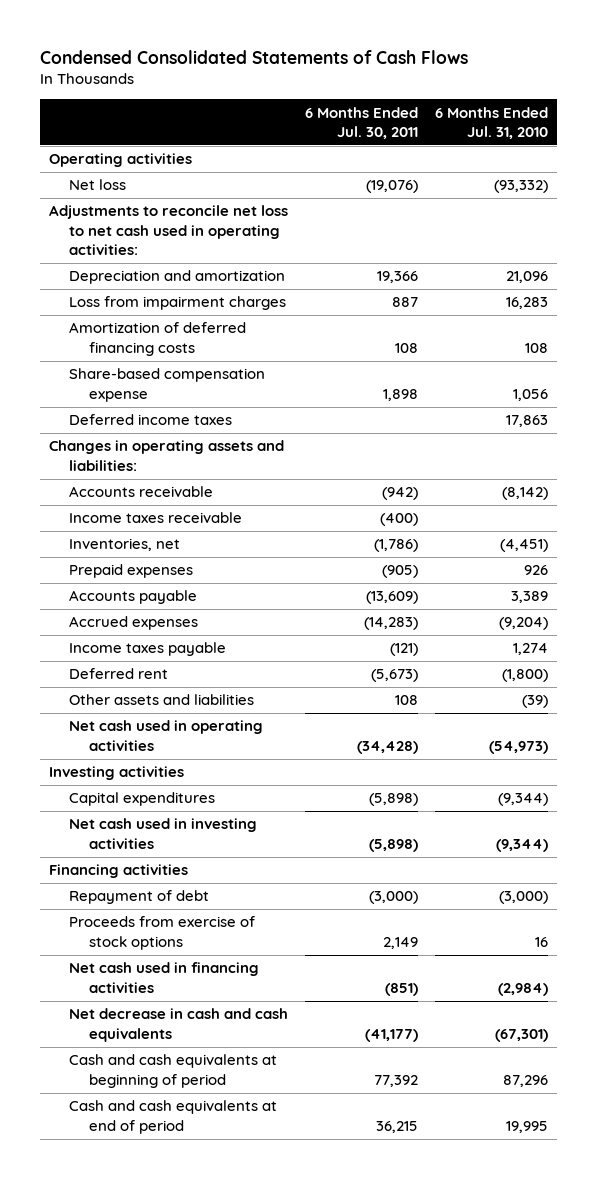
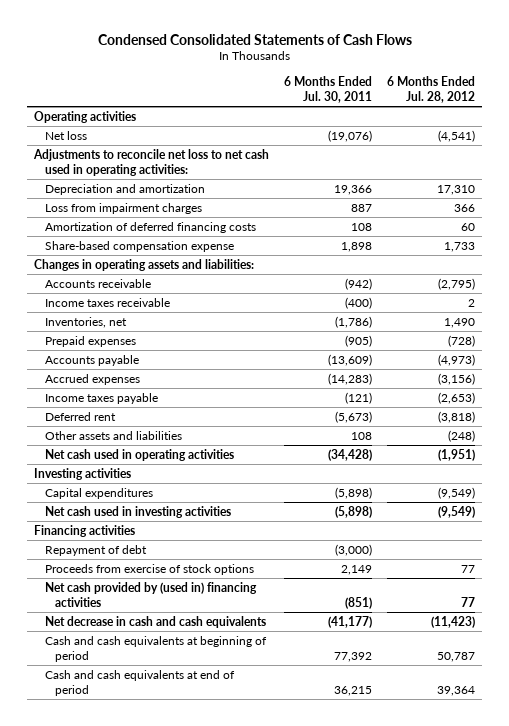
[435,106,549,140] 6 Months Ended Jul. 31, 2010 -> none
none -> [386,75,475,103] 6 Months Ended Jul. 28, 2012
[68,414,232,426] Deferred income taxes -> none
[68,962,259,993] Net cash used in financing activities -> [44,581,257,607] Net cash provided by (used in) financing activities

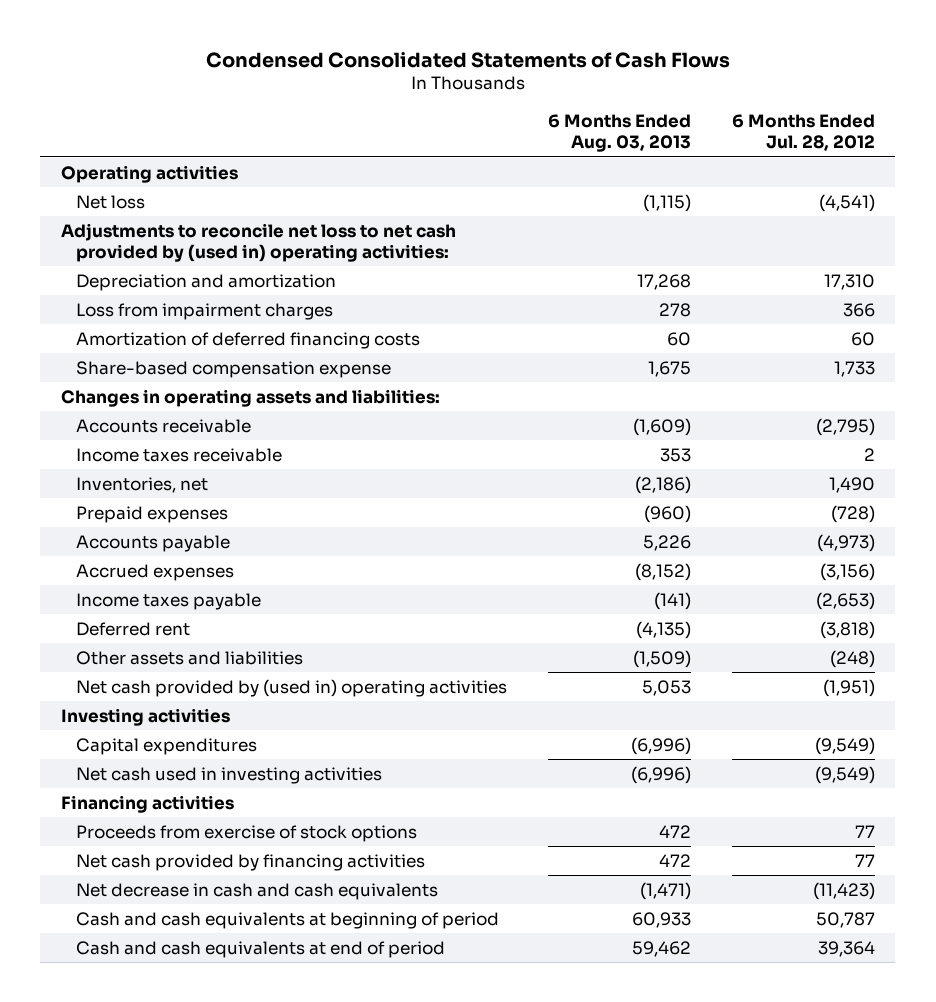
[284,75,373,103] 6 Months Ended Jul. 30, 2011 -> none
none -> [547,114,691,153] 6 Months Ended Aug. 03, 2013
[33,148,270,176] Adjustments to reconcile net loss to net cash used in operating activities: -> [60,222,456,262] Adjustments to reconcile net loss to net cash provided by (used in) operating activities:
[44,448,234,461] Net cash used in operating activities -> [75,678,507,697] Net cash provided by (used in) operating activities
[44,544,147,556] Repayment of debt -> none
[44,581,257,607] Net cash provided by (used in) financing activities -> [75,853,425,871] Net cash provided by financing activities

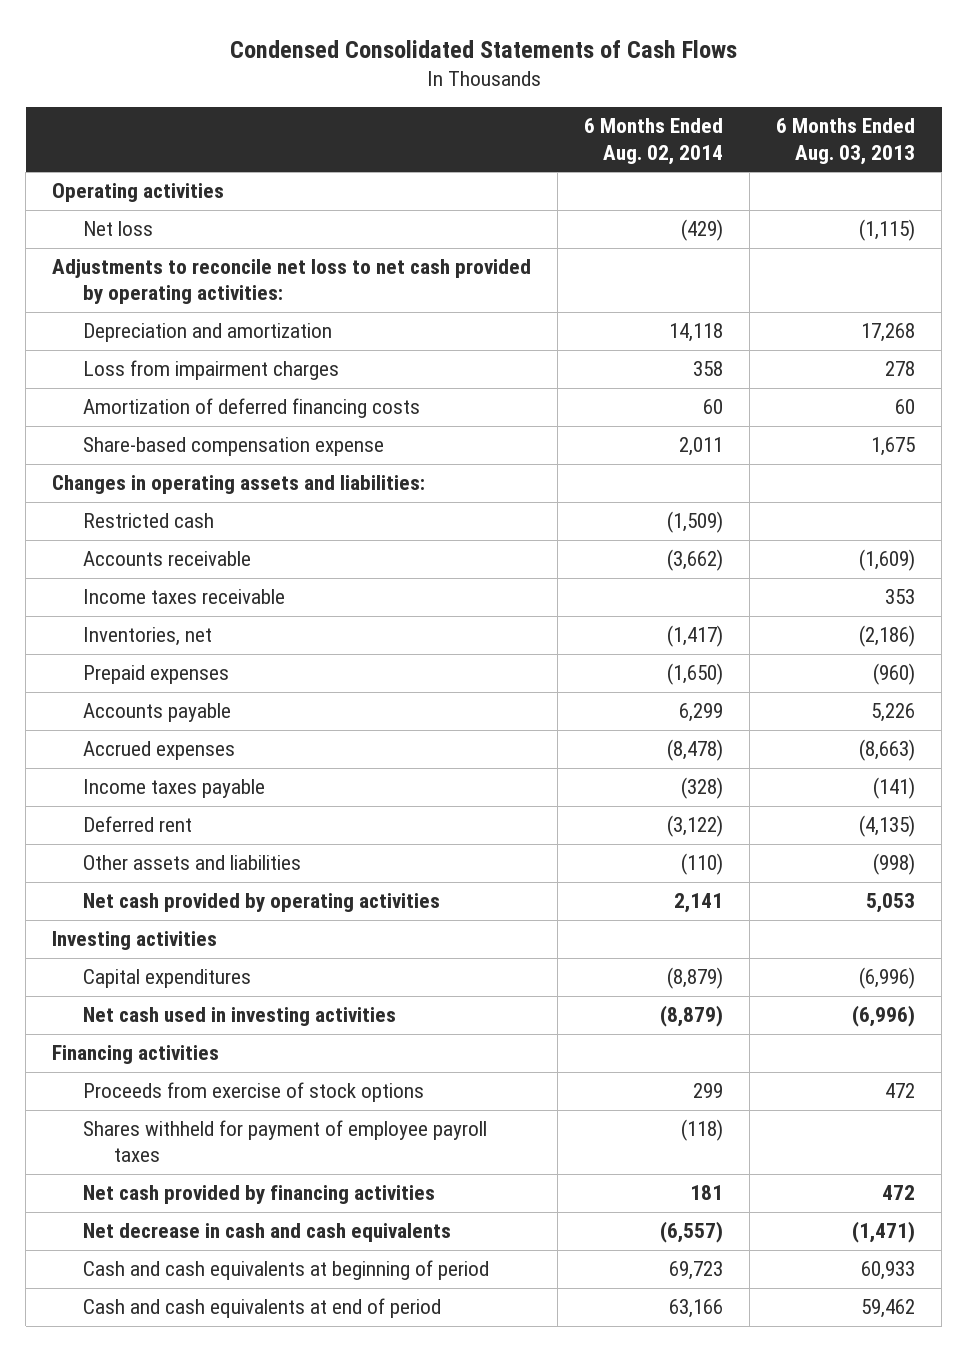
[731,114,875,152] 6 Months Ended Jul. 28, 2012 -> none
none -> [584,118,724,165] 6 Months Ended Aug. 02, 2014
[60,222,456,262] Adjustments to reconcile net loss to net cash provided by (used in) operating activities: -> [52,259,532,305] Adjustments to reconcile net loss to net cash provided by operating activities:
none -> [83,513,215,529] Restricted cash
[634,562,691,581] (8,152) -> [859,739,916,762] (8,663)
[632,649,691,668] (1,509) -> [873,853,916,876] (998)
[75,678,507,697] Net cash provided by (used in) operating activities -> [83,893,441,913] Net cash provided by operating activities
none -> [83,1120,488,1163] Shares withheld for payment of employee payroll taxes

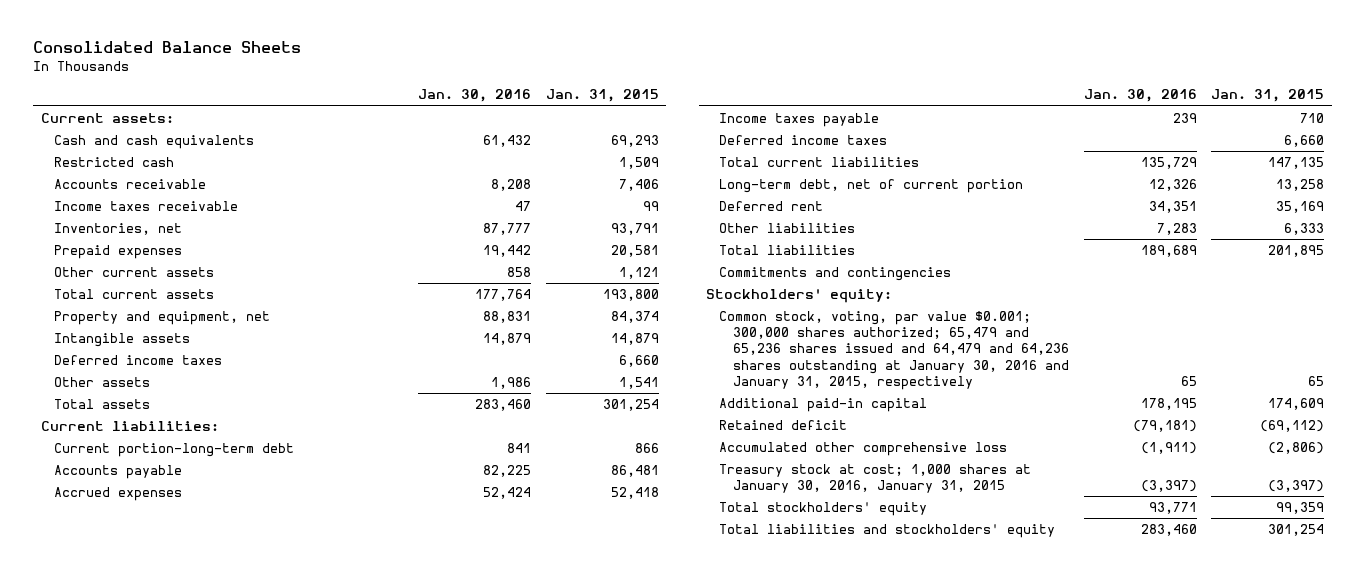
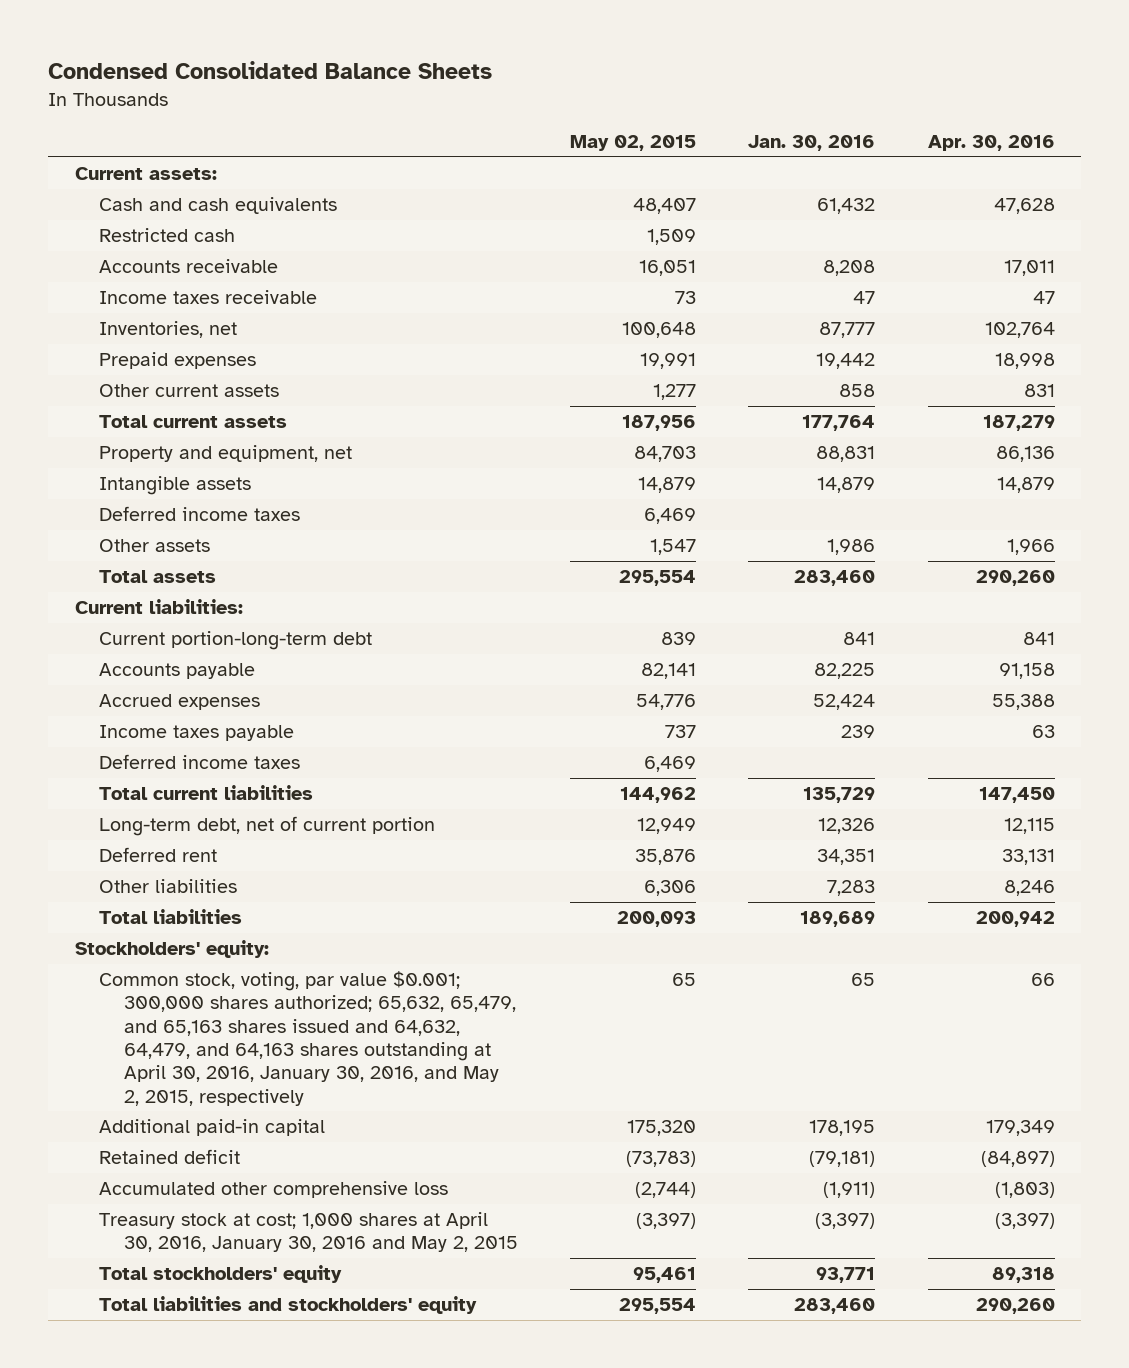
[33,41,302,54] Consolidated Balance Sheets -> [48,61,493,80] Condensed Consolidated Balance Sheets
[546,89,660,103] Jan. 31, 2015 -> none
none -> [570,135,697,152] May 02, 2015
none -> [927,135,1055,152] Apr. 30, 2016
[719,266,952,281] Commitments and contingencies -> none
[719,310,1069,390] Common stock, voting, par value $0.001; 300,000 shares authorized; 65,479 and 65,236 shares issued and 64,479 and 64,236 shares outstanding at January 30, 2016 and January 31, 2015, respectively -> [99,971,516,1106] Common stock, voting, par value $0.001; 300,000 shares authorized; 65,632, 65,479, and 65,163 shares issued and 64,632, 64,479, and 64,163 shares outstanding at April 30, 2016, January 30, 2016, and May 2, 2015, respectively
[719,463,1032,494] Treasury stock at cost; 1,000 shares at January 30, 2016, January 31, 2015 -> [99,1212,518,1253] Treasury stock at cost; 1,000 shares at April 30, 2016, January 30, 2016 and May 2, 2015

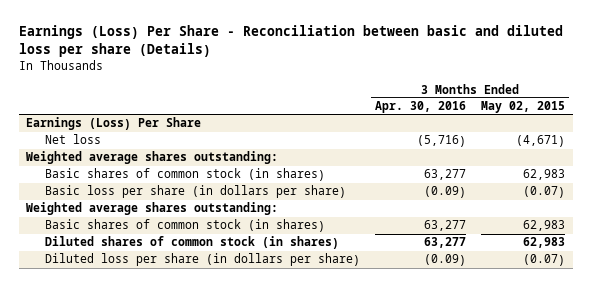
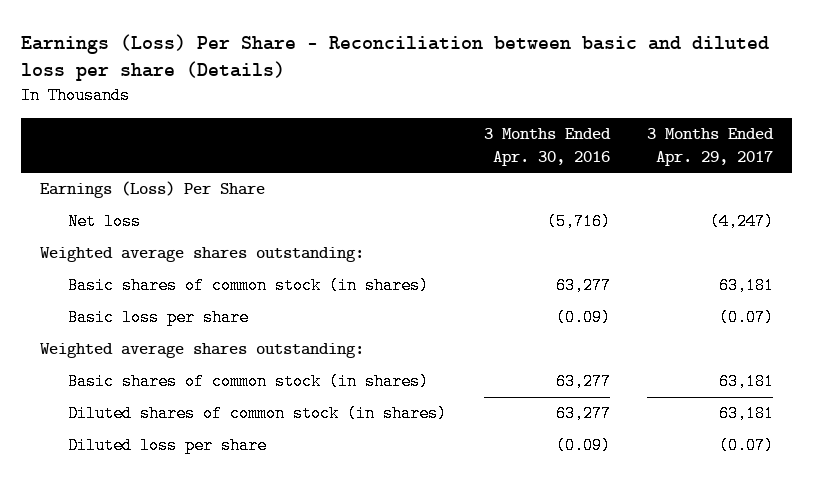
[481,101,566,114] May 02, 2015 -> none
none -> [647,128,775,166] 3 Months Ended Apr. 29, 2017
[44,185,346,199] Basic loss per share (in dollars per share) -> [67,309,249,327] Basic loss per share
[44,253,360,267] Diluted loss per share (in dollars per share) -> [67,437,267,455] Diluted loss per share

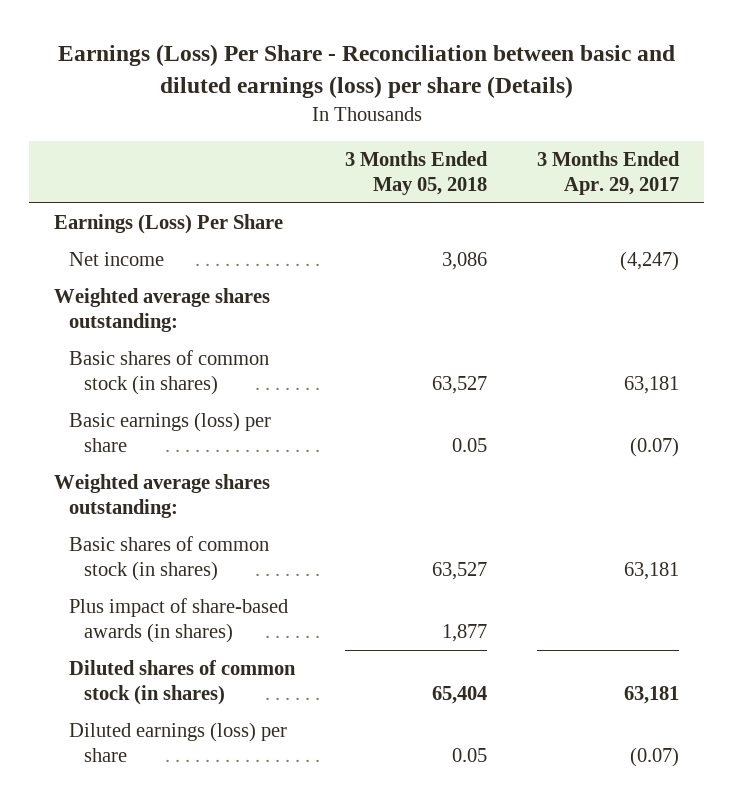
[21,33,770,82] Earnings (Loss) Per Share - Reconciliation between basic and diluted loss per share (Details) -> [57,43,675,98] Earnings (Loss) Per Share - Reconciliation between basic and diluted earnings (loss) per share (Details)
[483,128,611,166] 3 Months Ended Apr. 30, 2016 -> none
none -> [345,151,489,196] 3 Months Ended May 05, 2018
[67,213,141,231] Net loss -> [68,251,164,266] Net income
[67,309,249,327] Basic loss per share -> [68,411,271,452] Basic earnings (loss) per share
none -> [68,597,288,643] Plus impact of share-based awards (in shares)
[67,437,267,455] Diluted loss per share -> [68,721,287,762] Diluted earnings (loss) per share

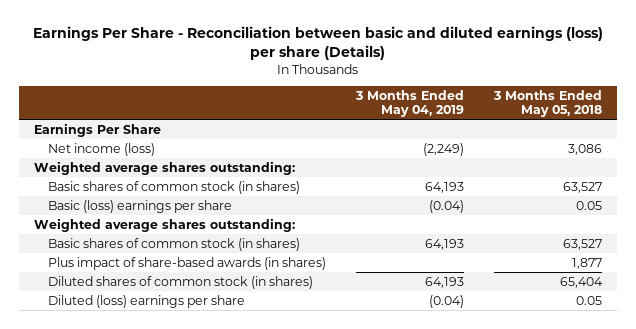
[57,43,675,98] Earnings (Loss) Per Share - Reconciliation between basic and diluted earnings (loss) per share (Details) -> [32,26,603,61] Earnings Per Share - Reconciliation between basic and diluted earnings (loss) per share (Details)
[537,151,681,196] 3 Months Ended Apr. 29, 2017 -> none
none -> [354,89,464,118] 3 Months Ended May 04, 2019
[53,213,283,234] Earnings (Loss) Per Share -> [34,122,162,137] Earnings Per Share
[68,251,164,266] Net income -> [48,142,156,156] Net income (loss)
[68,411,271,452] Basic earnings (loss) per share -> [48,199,233,213] Basic (loss) earnings per share
[68,721,287,762] Diluted earnings (loss) per share -> [48,294,246,308] Diluted (loss) earnings per share

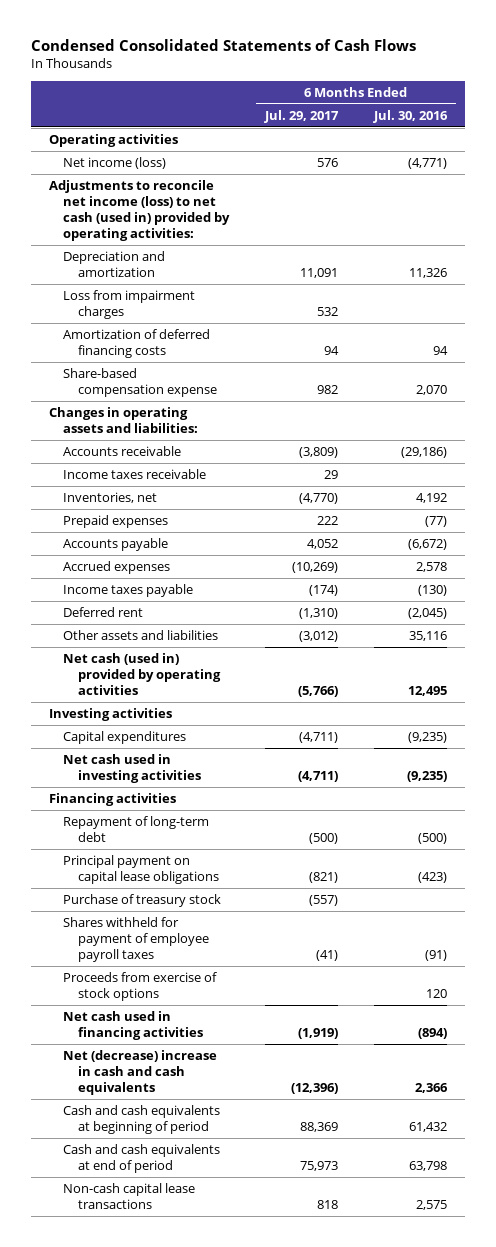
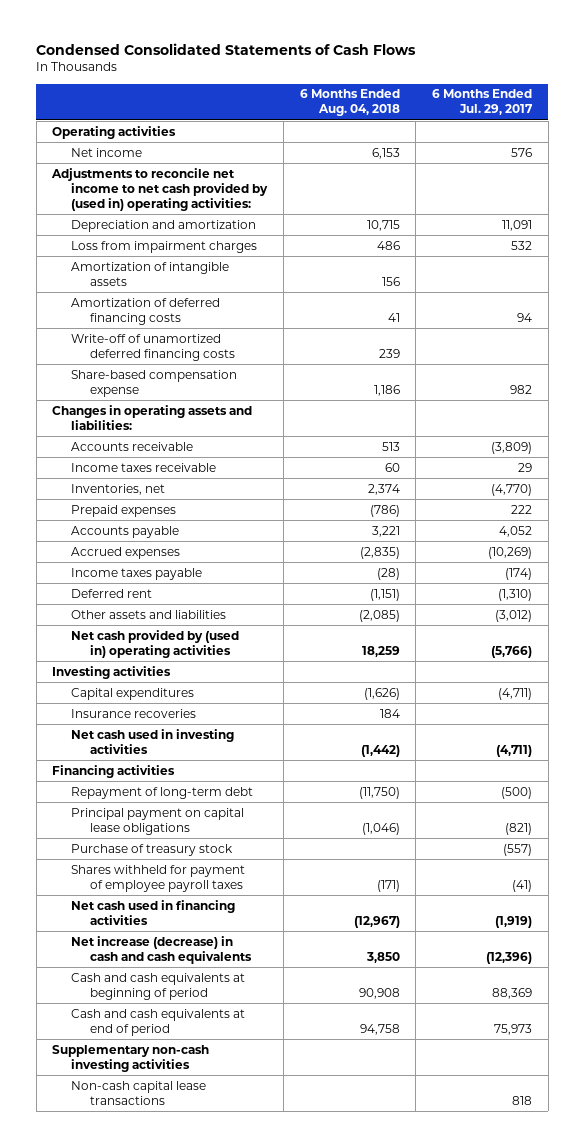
[372,109,448,123] Jul. 30, 2016 -> none
none -> [299,89,400,117] 6 Months Ended Aug. 04, 2018
[63,157,167,170] Net income (loss) -> [71,147,143,157] Net income
[48,180,231,241] Adjustments to reconcile net income (loss) to net cash (used in) provided by operating activities: -> [51,167,269,211] Adjustments to reconcile net income to net cash provided by (used in) operating activities:
none -> [71,261,230,286] Amortization of intangible assets
none -> [71,333,236,361] Write-off of unamortized deferred financing costs
[63,653,222,695] Net cash (used in) provided by operating activities -> [71,629,240,658] Net cash provided by (used in) operating activities
none -> [71,708,197,718] Insurance recoveries
[63,972,218,1002] Proceeds from exercise of stock options -> none
[63,1050,218,1095] Net (decrease) increase in cash and cash equivalents -> [71,935,253,964] Net increase (decrease) in cash and cash equivalents
none -> [52,1044,210,1072] Supplementary non-cash investing activities

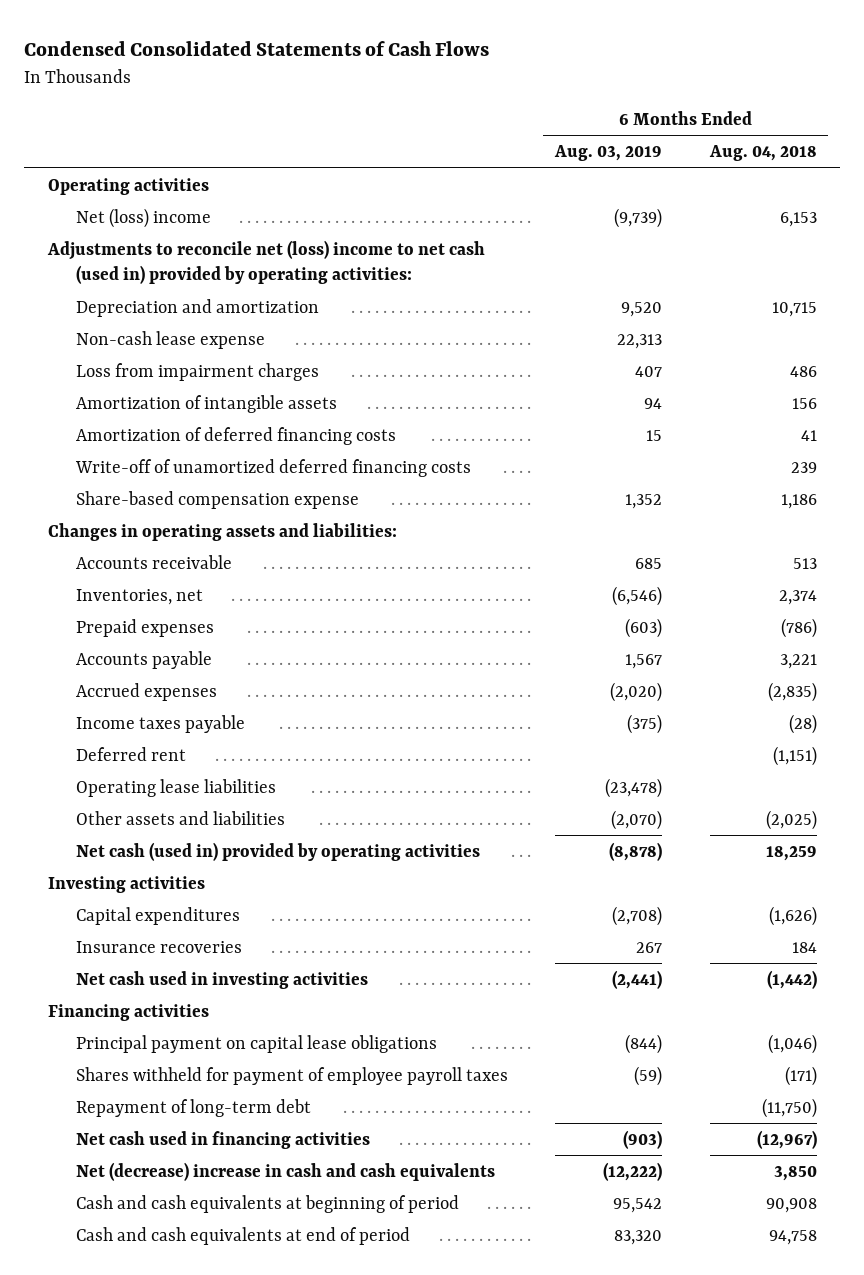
[432,89,534,116] 6 Months Ended Jul. 29, 2017 -> none
none -> [554,145,663,162] Aug. 03, 2019
[71,147,143,157] Net income -> [75,207,211,228] Net (loss) income
[51,167,269,211] Adjustments to reconcile net income to net cash provided by (used in) operating activities: -> [46,239,485,285] Adjustments to reconcile net (loss) income to net cash (used in) provided by operating activities:
none -> [75,330,265,349] Non-cash lease expense
[71,462,217,472] Income taxes receivable -> none
none -> [75,778,276,797] Operating lease liabilities
[358,609,400,622] (2,085) -> [765,809,817,830] (2,025)
[71,629,240,658] Net cash provided by (used in) operating activities -> [75,841,480,861] Net cash (used in) provided by operating activities
[71,843,234,856] Purchase of treasury stock -> none
[71,786,254,799] Repayment of long-term debt -> [75,1098,311,1117] Repayment of long-term debt
[71,935,253,964] Net increase (decrease) in cash and cash equivalents -> [75,1161,495,1181] Net (decrease) increase in cash and cash equivalents
[52,1044,210,1072] Supplementary non-cash investing activities -> none
[71,1080,207,1105] Non-cash capital lease transactions -> none

